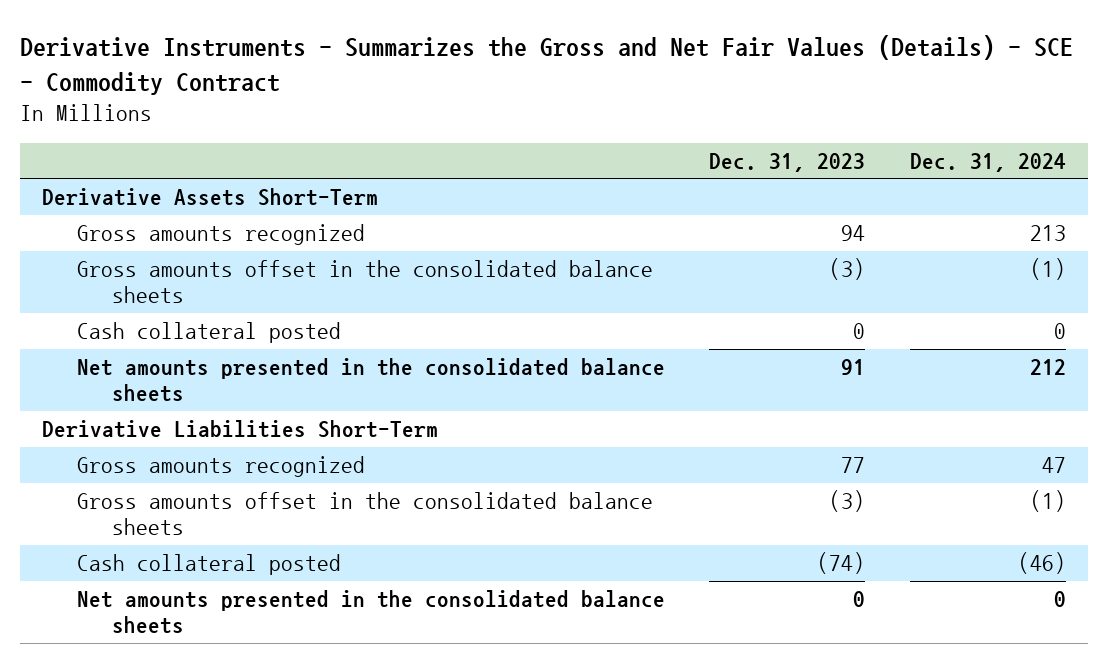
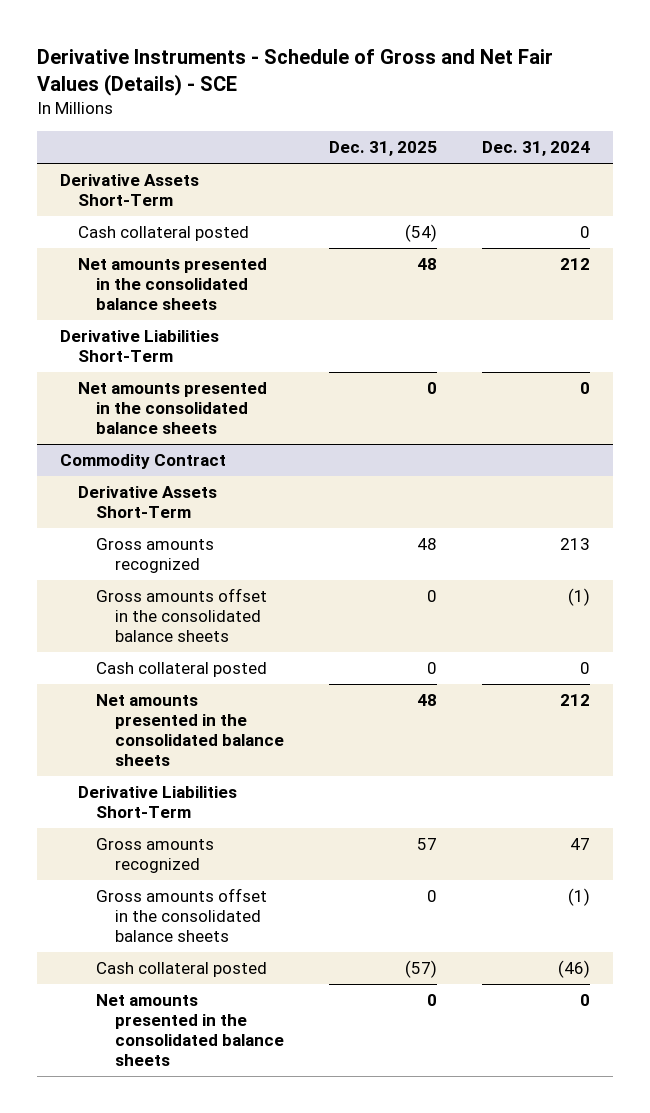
[19,34,1073,95] Derivative Instruments - Summarizes the Gross and Net Fair Values (Details) - SCE - Commodity Contract -> [37,49,554,96] Derivative Instruments - Schedule of Gross and Net Fair Values (Details) - SCE
[709,152,866,172] Dec. 31, 2023 -> none
none -> [328,141,437,157] Dec. 31, 2025
none -> [78,226,250,242] Cash collateral posted
none -> [78,258,268,311] Net amounts presented in the consolidated balance sheets
none -> [60,330,220,363] Derivative Liabilities Short-Term
none -> [78,382,268,435] Net amounts presented in the consolidated balance sheets
none -> [60,454,227,470] Commodity Contract
none -> [78,486,218,519] Derivative Assets Short-Term

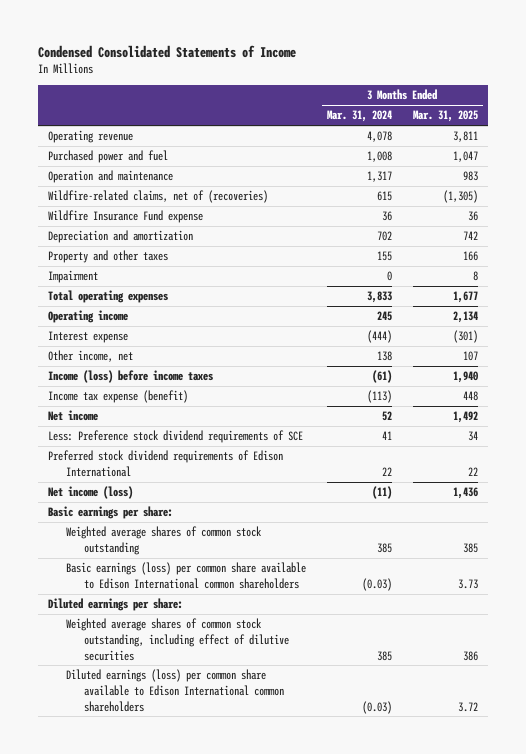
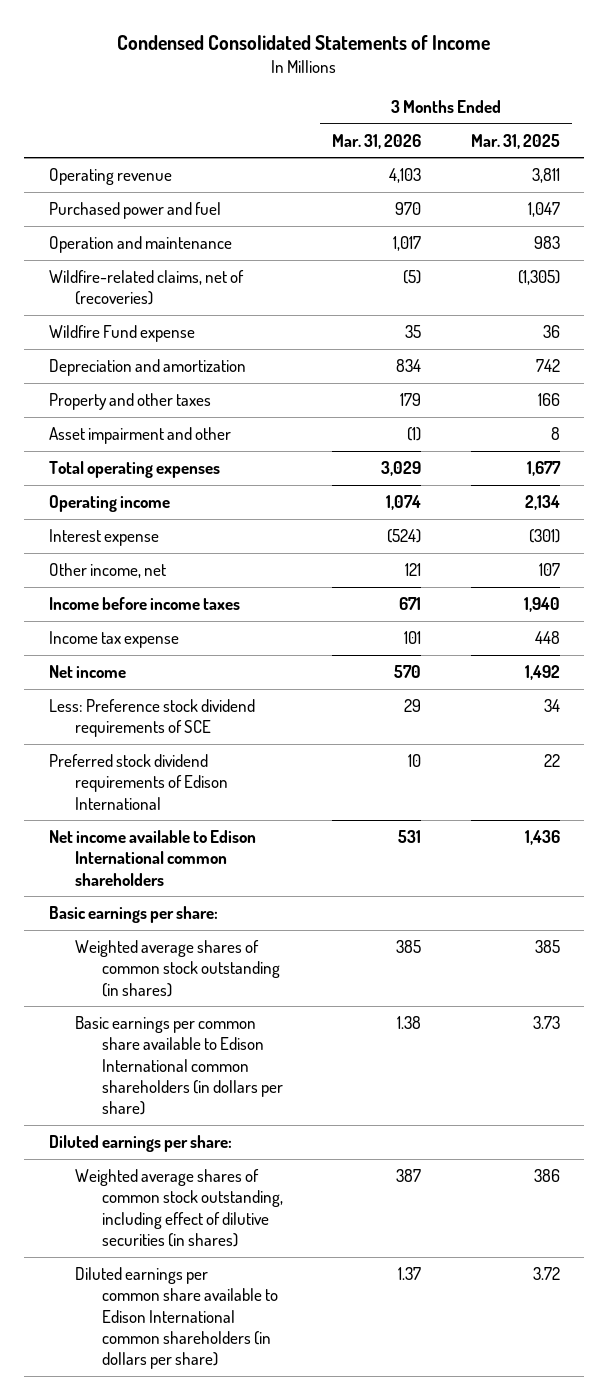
[326,110,392,123] Mar. 31, 2024 -> none
none -> [332,133,422,149] Mar. 31, 2026
[48,210,204,224] Wildfire Insurance Fund expense -> [48,325,195,343] Wildfire Fund expense
[48,270,99,284] Impairment -> none
none -> [48,427,231,445] Asset impairment and other
[48,370,214,384] Income (loss) before income taxes -> [48,597,240,611] Income before income taxes
[48,390,189,404] Income tax expense (benefit) -> [48,631,179,649] Income tax expense
[48,486,134,500] Net income (loss) -> [48,830,256,886] Net income available to Edison International common shareholders
[66,526,263,555] Weighted average shares of common stock outstanding -> [75,940,281,997] Weighted average shares of common stock outstanding (in shares)
[66,562,307,589] Basic earnings (loss) per common share available to Edison International common shareholders -> [75,1016,284,1116] Basic earnings per common share available to Edison International common shareholders (in dollars per share)
[66,618,290,661] Weighted average shares of common stock outstanding, including effect of dilutive securities -> [75,1169,284,1247] Weighted average shares of common stock outstanding, including effect of dilutive securities (in shares)
[66,669,285,712] Diluted earnings (loss) per common share available to Edison International common shareholders -> [75,1267,279,1370] Diluted earnings per common share available to Edison International common shareholders (in dollars per share)

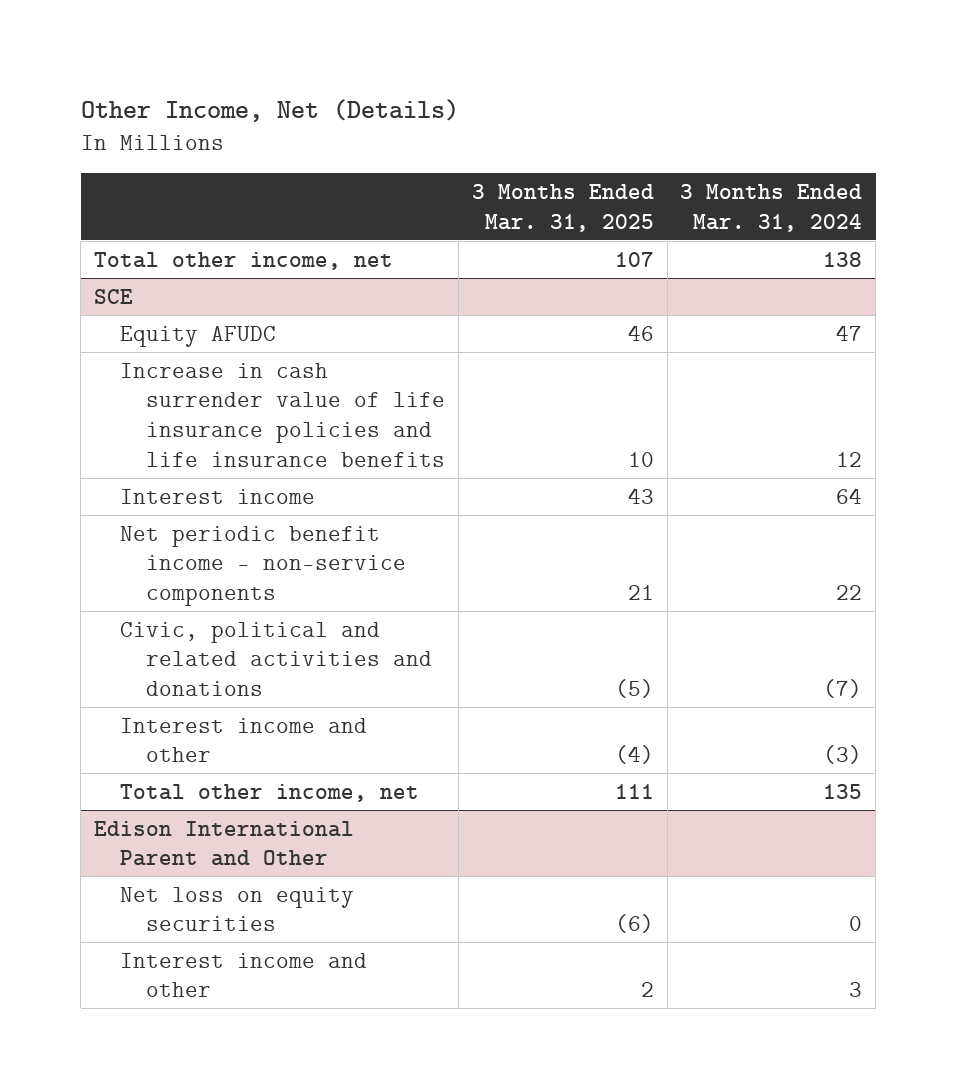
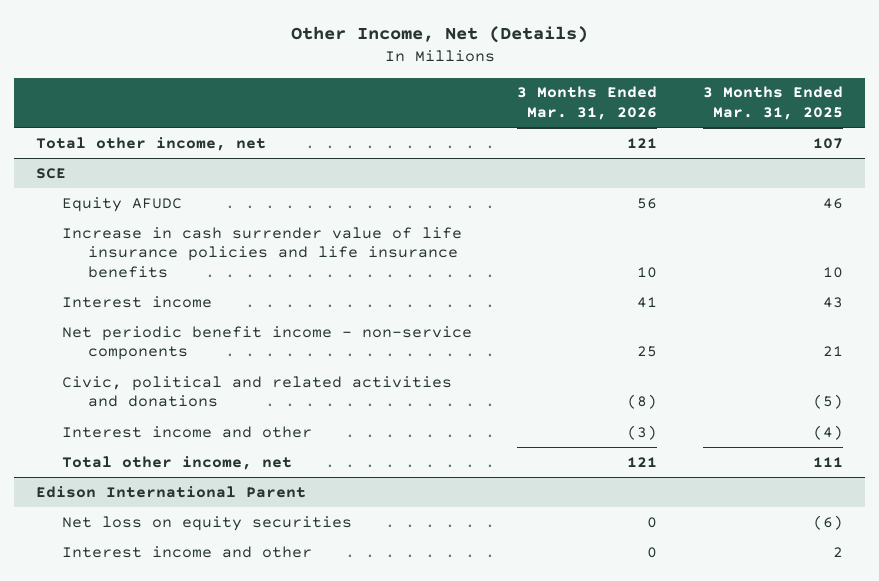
[680,184,863,232] 3 Months Ended Mar. 31, 2024 -> none
none -> [517,86,658,120] 3 Months Ended Mar. 31, 2026
[94,820,355,867] Edison International Parent and Other -> [36,485,307,498] Edison International Parent

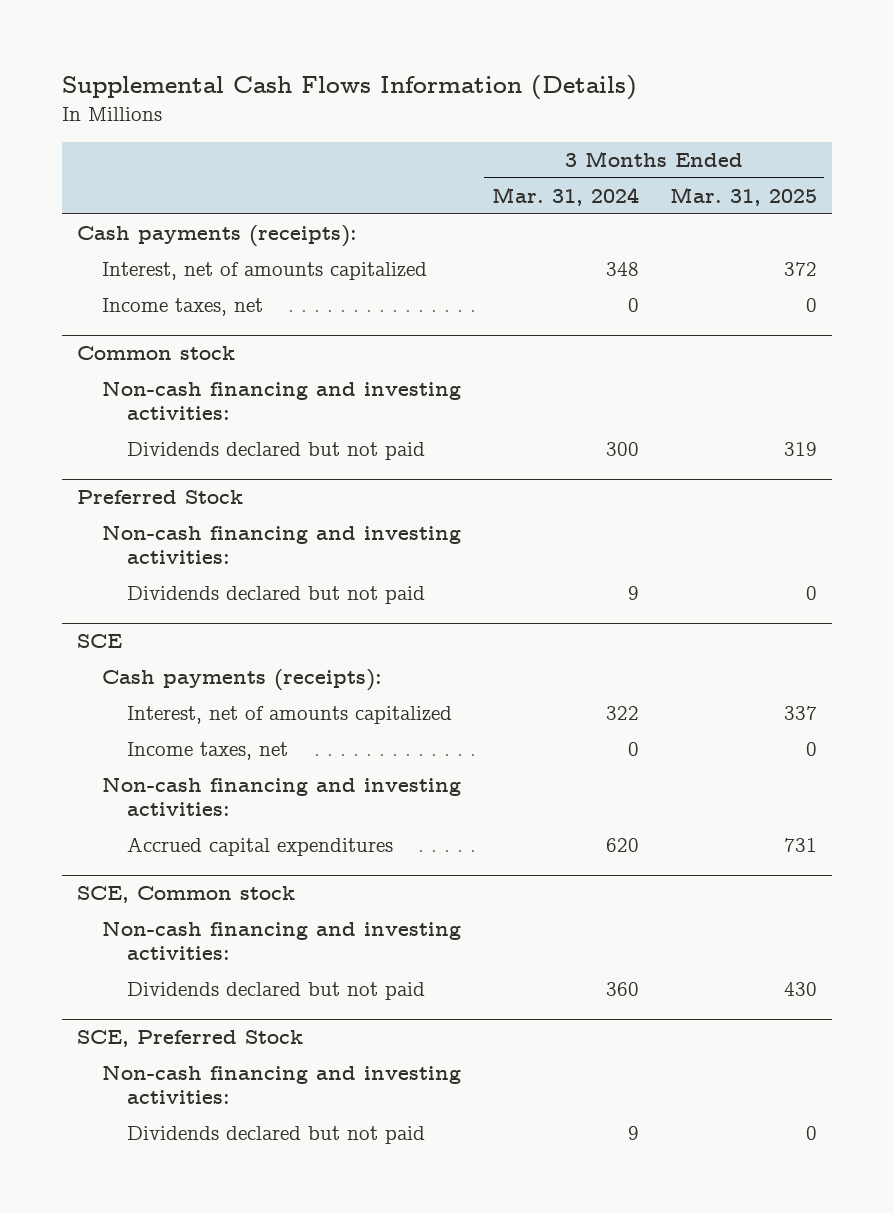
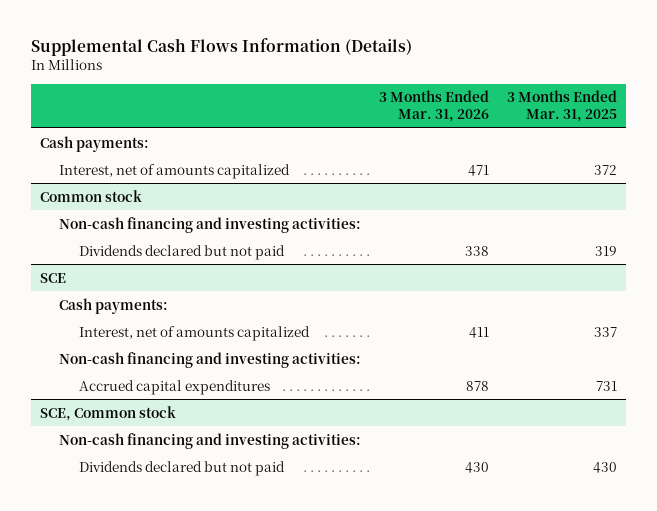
[491,186,639,206] Mar. 31, 2024 -> none
none -> [379,90,490,122] 3 Months Ended Mar. 31, 2026
[77,225,358,248] Cash payments (receipts): -> [39,135,149,152] Cash payments:
[101,298,263,317] Income taxes, net -> none
[77,490,244,505] Preferred Stock -> none
[101,525,461,565] Non-cash financing and investing activities: -> none
[126,586,425,605] Dividends declared but not paid -> none
[101,669,382,692] Cash payments (receipts): -> [59,297,169,314] Cash payments:
[126,742,288,761] Income taxes, net -> none
[77,1030,304,1048] SCE, Preferred Stock -> none
[101,1065,461,1105] Non-cash financing and investing activities: -> none
[126,1126,425,1145] Dividends declared but not paid -> none

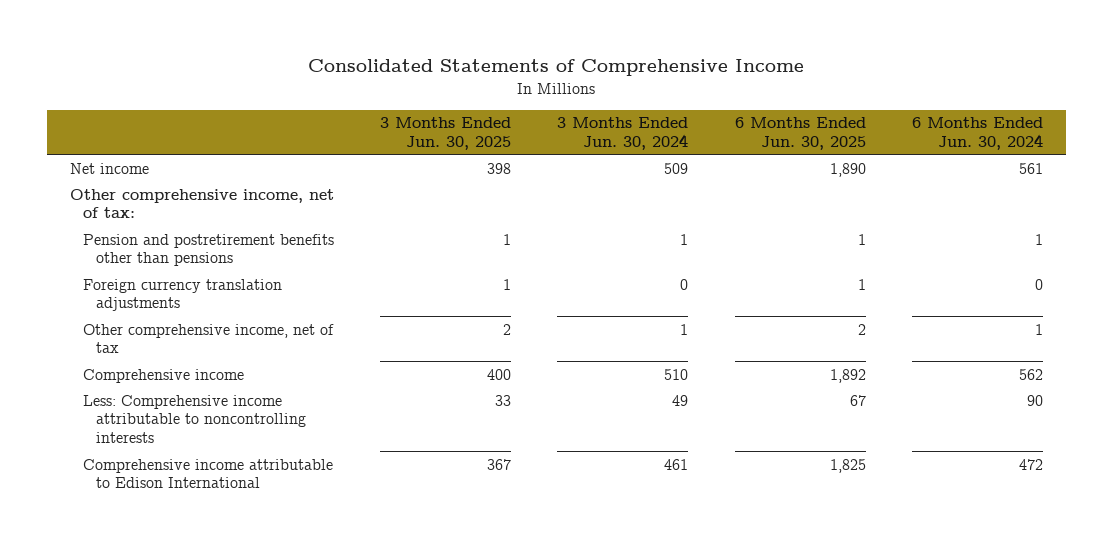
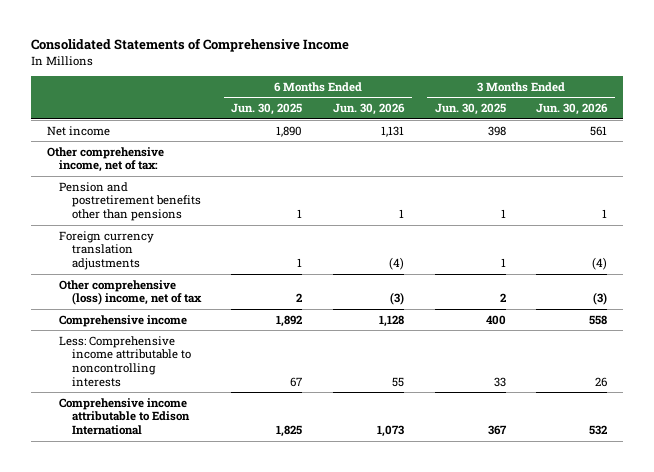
[557,117,689,150] 3 Months Ended Jun. 30, 2024 -> none
[911,117,1043,150] 6 Months Ended Jun. 30, 2024 -> none
none -> [333,103,406,116] Jun. 30, 2026
none -> [536,103,609,116] Jun. 30, 2026
[82,323,334,354] Other comprehensive income, net of tax -> [59,279,202,306] Other comprehensive (loss) income, net of tax

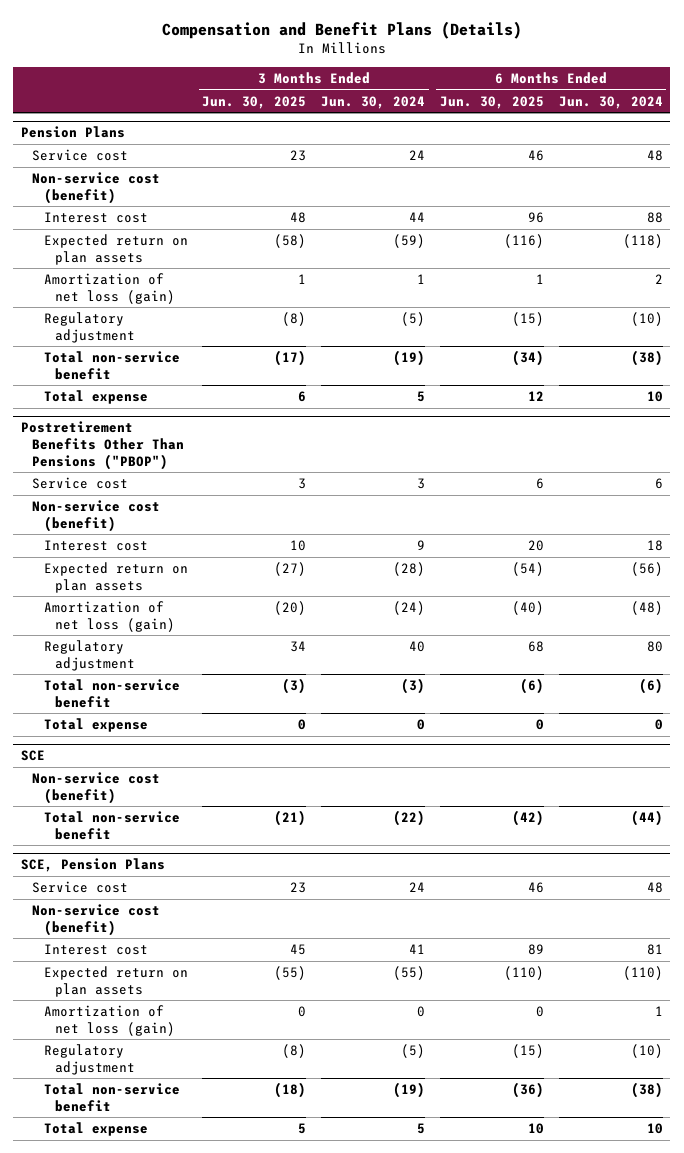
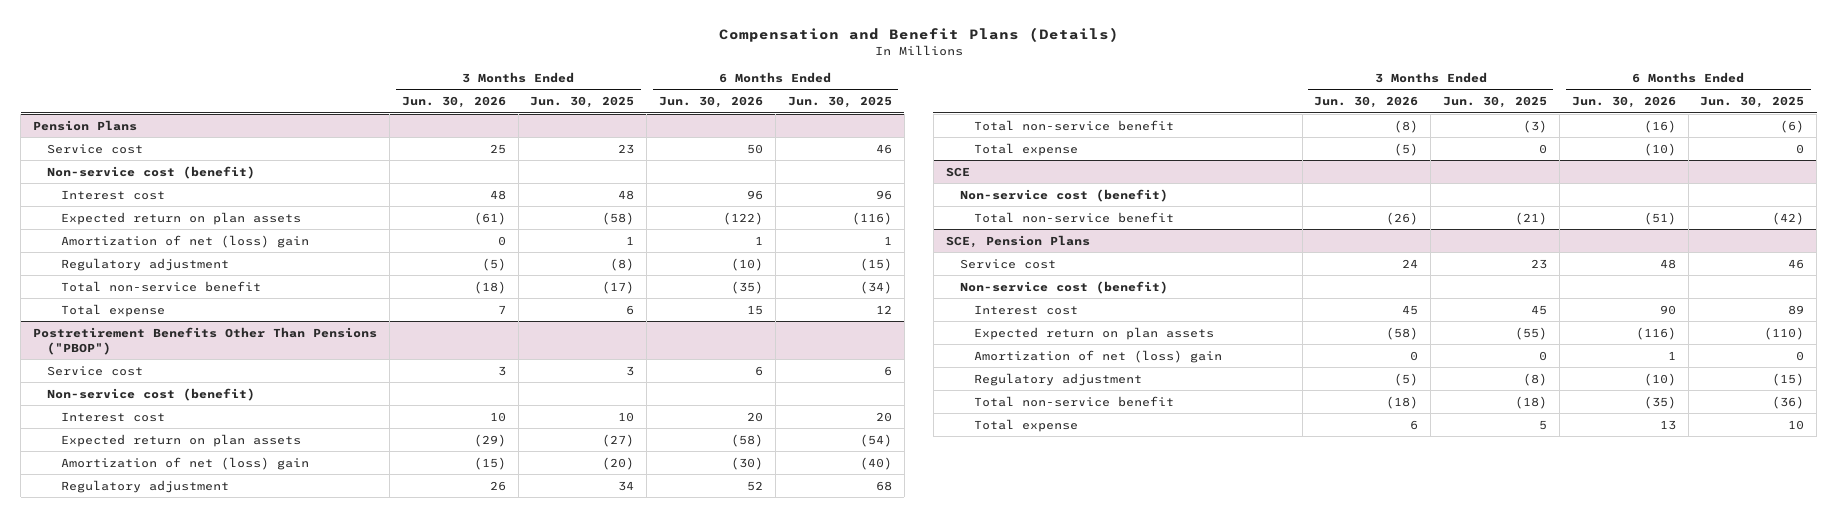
[321,95,426,109] Jun. 30, 2024 -> none
[558,95,663,109] Jun. 30, 2024 -> none
none -> [401,96,506,109] Jun. 30, 2026
none -> [659,96,764,109] Jun. 30, 2026
[43,273,176,304] Amortization of net loss (gain) -> [61,234,310,248] Amortization of net (loss) gain
[43,601,176,632] Amortization of net loss (gain) -> [61,456,310,470] Amortization of net (loss) gain
[43,1005,176,1036] Amortization of net loss (gain) -> [973,349,1222,363] Amortization of net (loss) gain

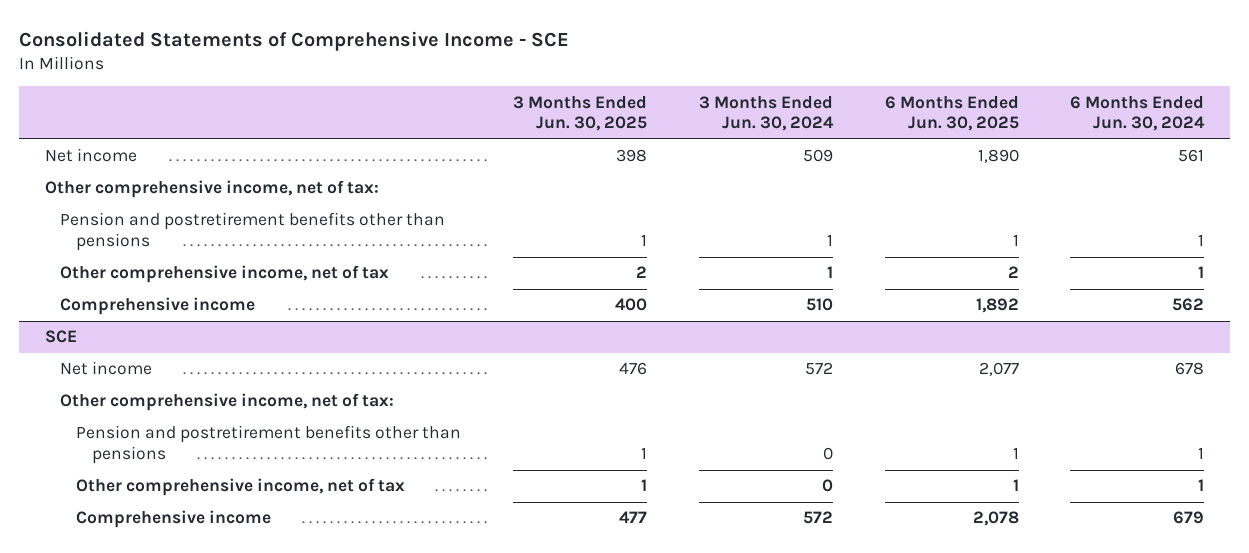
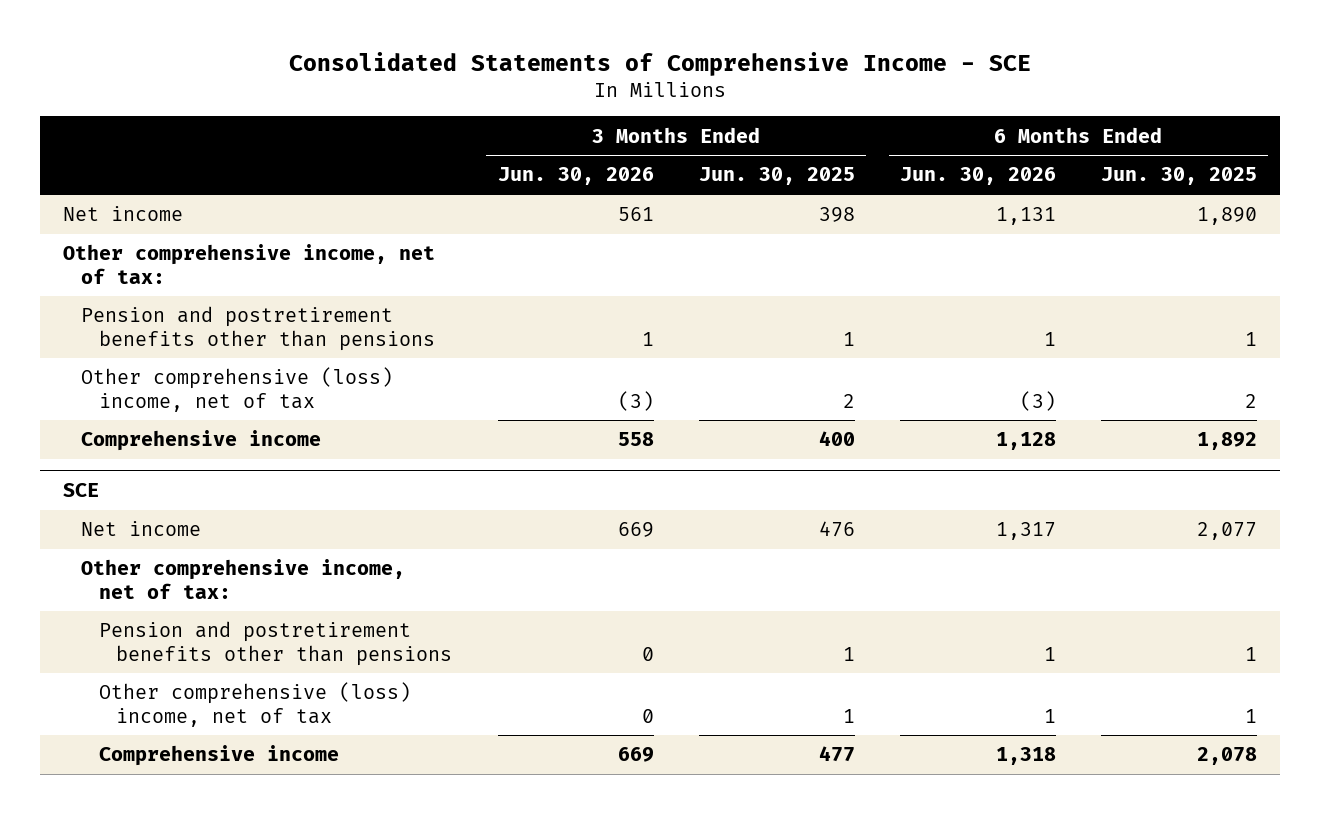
[698,95,834,132] 3 Months Ended Jun. 30, 2024 -> none
[1070,95,1206,132] 6 Months Ended Jun. 30, 2024 -> none
none -> [497,167,654,186] Jun. 30, 2026
none -> [899,167,1056,186] Jun. 30, 2026
[60,265,390,284] Other comprehensive income, net of tax -> [80,367,393,412] Other comprehensive (loss) income, net of tax
[76,478,406,497] Other comprehensive income, net of tax -> [98,682,411,727] Other comprehensive (loss) income, net of tax

